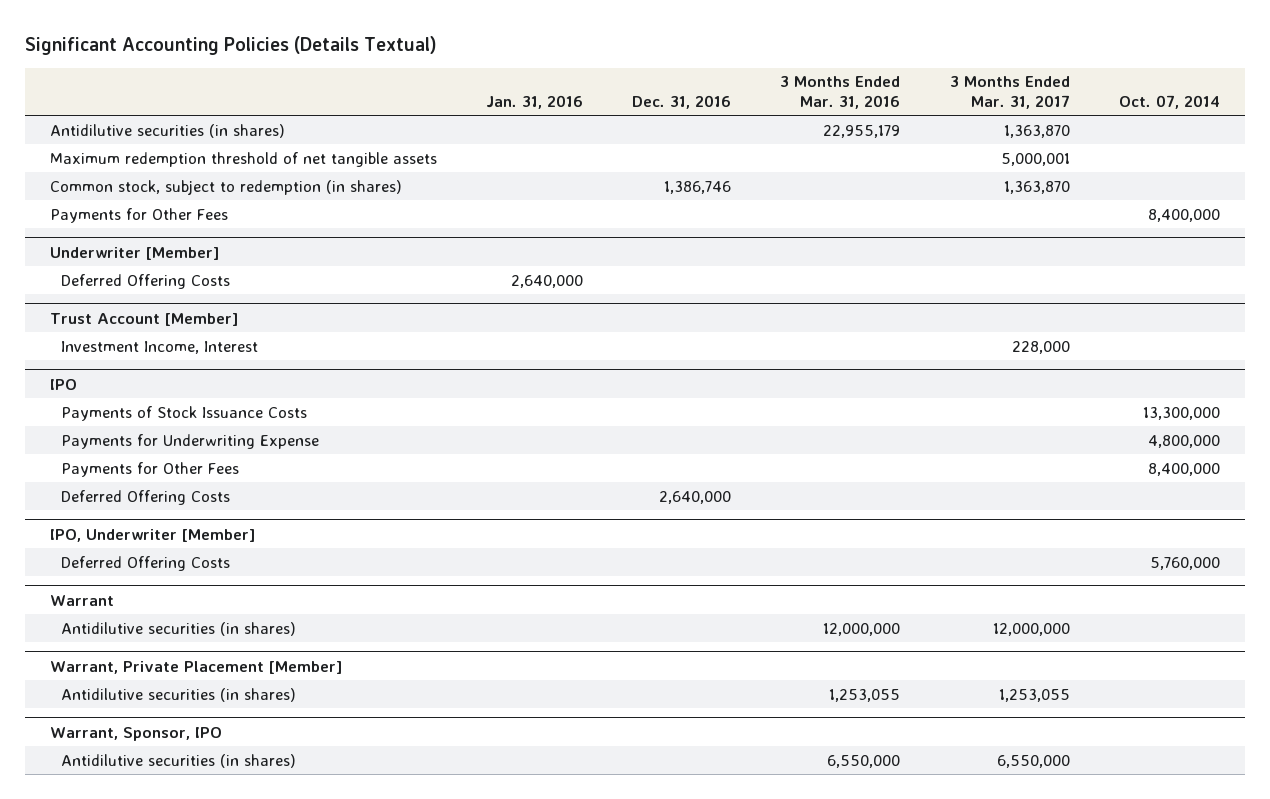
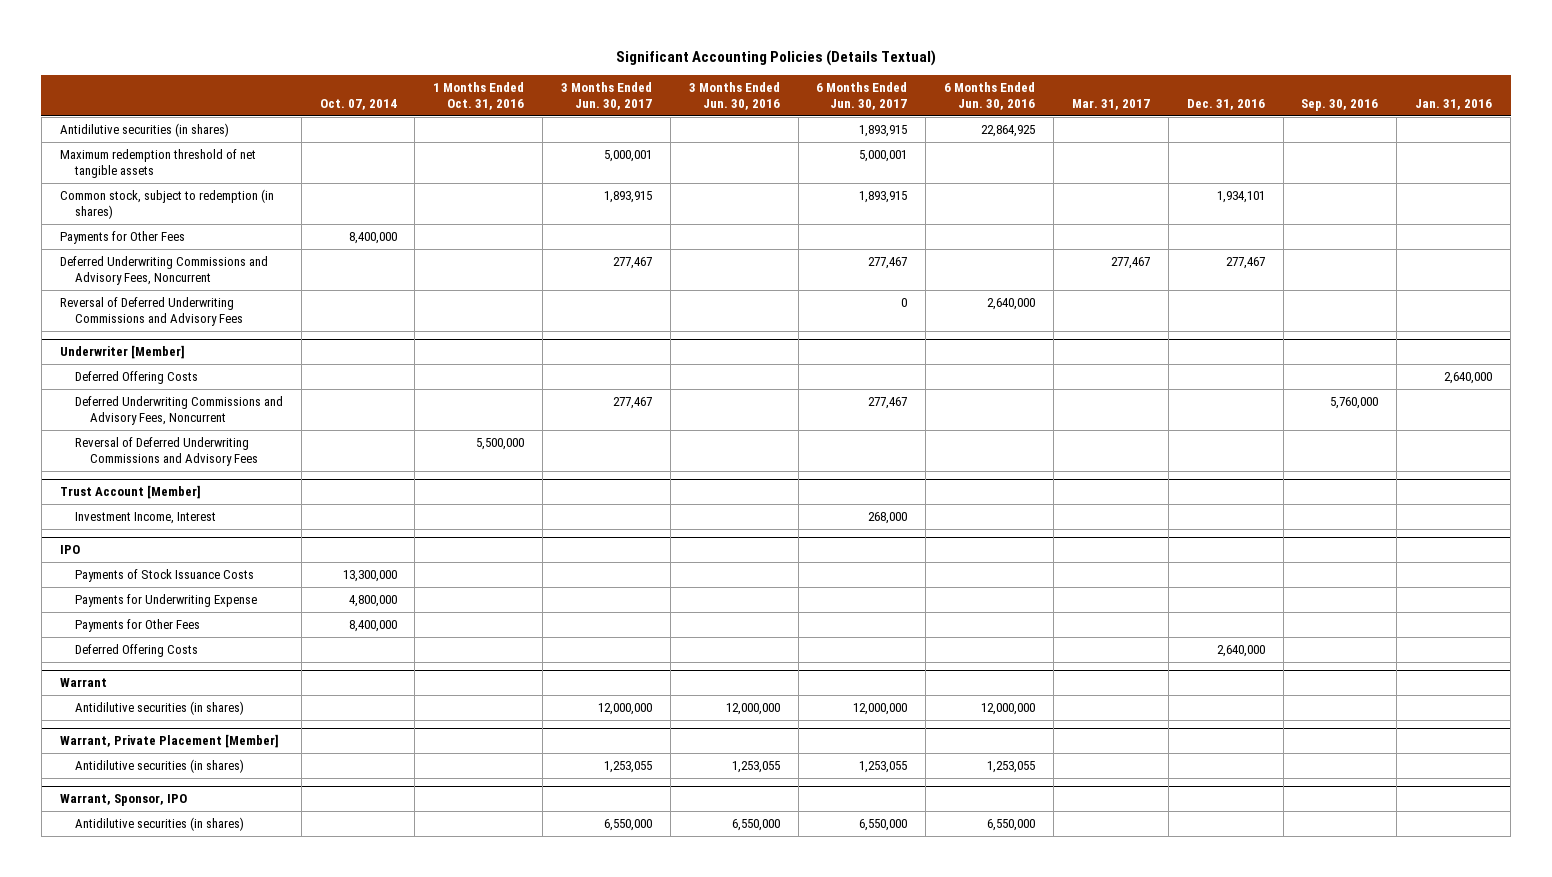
[780,76,901,109] 3 Months Ended Mar. 31, 2016 -> none
[949,76,1070,109] 3 Months Ended Mar. 31, 2017 -> none
none -> [433,82,525,111] 1 Months Ended Oct. 31, 2016
none -> [561,82,653,111] 3 Months Ended Jun. 30, 2017
none -> [688,82,780,111] 3 Months Ended Jun. 30, 2016
none -> [816,82,908,111] 6 Months Ended Jun. 30, 2017
none -> [944,82,1036,111] 6 Months Ended Jun. 30, 2016
none -> [1071,99,1150,111] Mar. 31, 2017
none -> [1301,99,1379,112] Sep. 30, 2016
[664,180,732,194] 1,386,746 -> [1216,191,1265,204] 1,934,101
none -> [59,256,268,286] Deferred Underwriting Commissions and Advisory Fees, Noncurrent
none -> [59,297,243,327] Reversal of Deferred Underwriting Commissions and Advisory Fees
none -> [74,396,283,426] Deferred Underwriting Commissions and Advisory Fees, Noncurrent
none -> [74,437,258,467] Reversal of Deferred Underwriting Commissions and Advisory Fees
[49,528,255,542] IPO, Underwriter [Member] -> none
[61,555,231,571] Deferred Offering Costs -> none

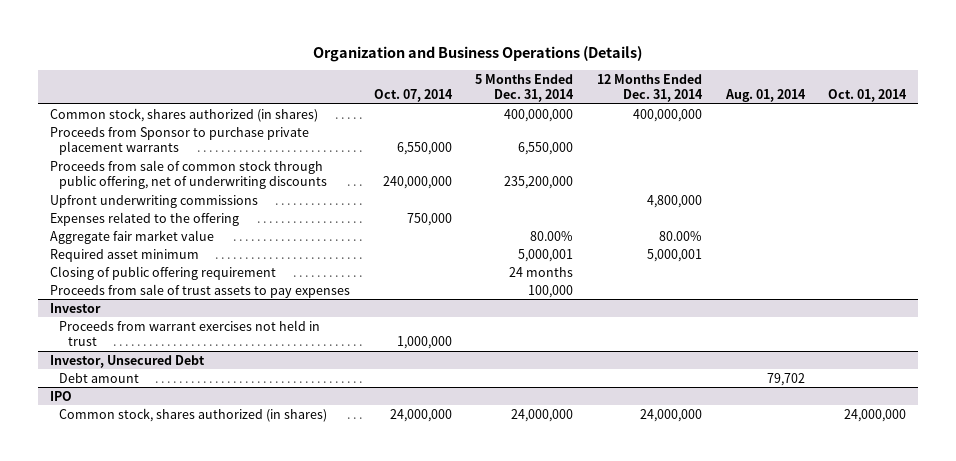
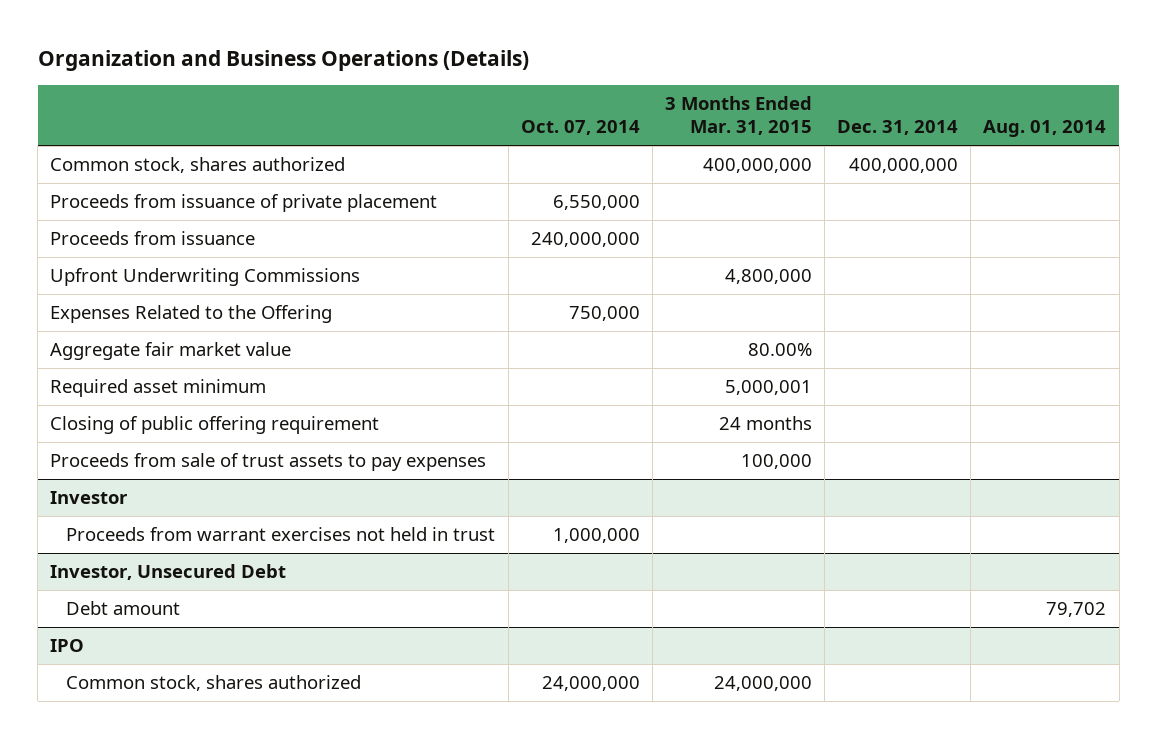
[475,73,575,103] 5 Months Ended Dec. 31, 2014 -> none
[596,73,703,103] 12 Months Ended Dec. 31, 2014 -> none
[828,89,908,103] Oct. 01, 2014 -> none
none -> [664,95,812,136] 3 Months Ended Mar. 31, 2015
none -> [837,120,959,136] Dec. 31, 2014
[50,107,319,122] Common stock, shares authorized (in shares) -> [50,156,346,173] Common stock, shares authorized
[50,126,310,155] Proceeds from Sponsor to purchase private placement warrants -> [50,193,438,212] Proceeds from issuance of private placement
[50,159,328,189] Proceeds from sale of common stock through public offering, net of underwriting discounts -> [50,230,256,245] Proceeds from issuance
[50,194,259,208] Upfront underwriting commissions -> [50,267,361,286] Upfront Underwriting Commissions
[50,211,240,226] Expenses related to the offering -> [50,304,333,323] Expenses Related to the Offering
[59,407,328,422] Common stock, shares authorized (in shares) -> [66,674,362,691] Common stock, shares authorized

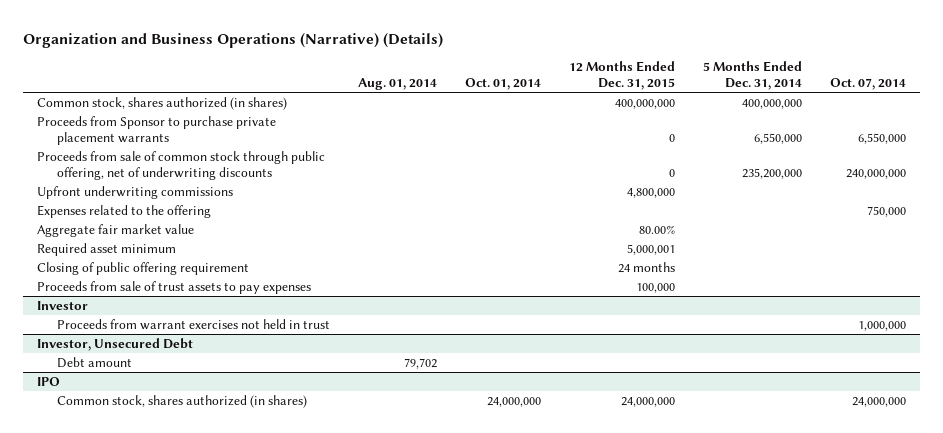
[37,50,529,72] Organization and Business Operations (Details) -> [22,32,443,48] Organization and Business Operations (Narrative) (Details)
[664,95,812,136] 3 Months Ended Mar. 31, 2015 -> none
[837,120,959,136] Dec. 31, 2014 -> none
none -> [465,78,542,91] Oct. 01, 2014
none -> [569,61,676,91] 12 Months Ended Dec. 31, 2015
none -> [703,61,803,91] 5 Months Ended Dec. 31, 2014
[50,156,346,173] Common stock, shares authorized -> [37,97,288,111] Common stock, shares authorized (in shares)
[50,193,438,212] Proceeds from issuance of private placement -> [37,116,277,145] Proceeds from Sponsor to purchase private placement warrants
[50,230,256,245] Proceeds from issuance -> [37,151,326,180] Proceeds from sale of common stock through public offering, net of underwriting discounts
[50,267,361,286] Upfront Underwriting Commissions -> [37,186,234,200] Upfront underwriting commissions
[50,304,333,323] Expenses Related to the Offering -> [37,205,212,219] Expenses related to the offering
[66,674,362,691] Common stock, shares authorized -> [56,395,307,409] Common stock, shares authorized (in shares)

